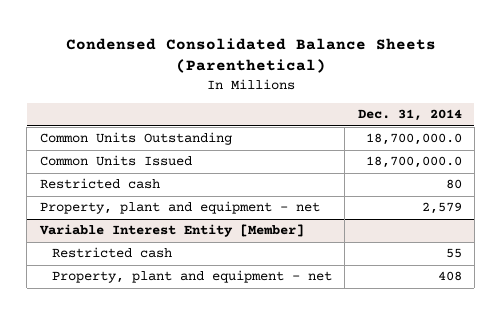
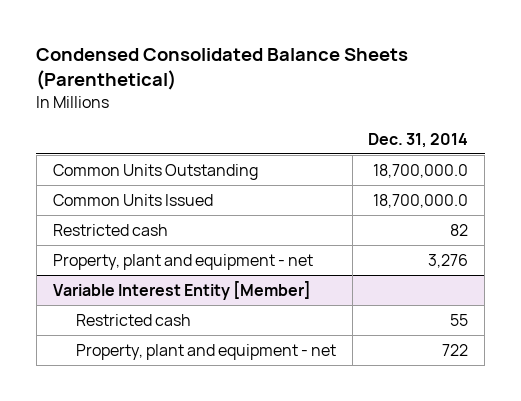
[445,179,462,190] 80 -> [450,223,469,236] 82
[421,202,462,215] 2,579 -> [428,253,469,268] 3,276
[437,271,462,282] 408 -> [442,343,469,356] 722

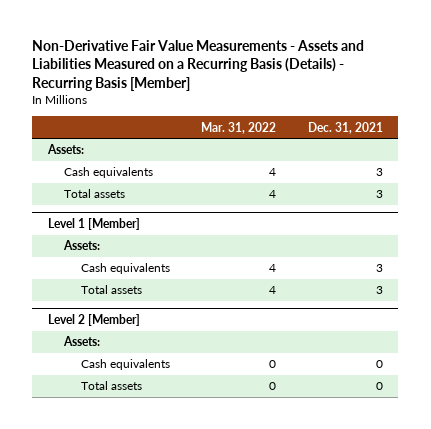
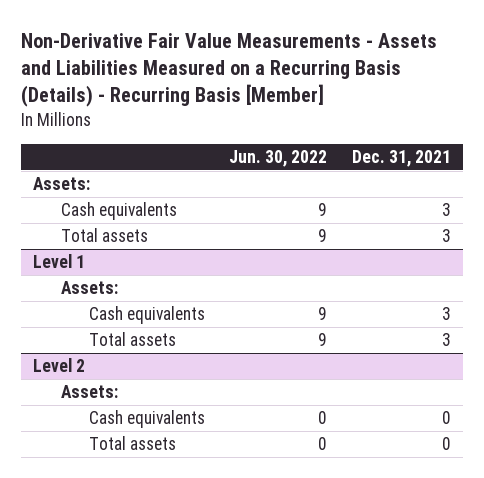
[201,121,277,134] Mar. 31, 2022 -> none
none -> [229,150,328,168] Jun. 30, 2022
[47,217,140,230] Level 1 [Member] -> [32,254,85,269] Level 1
[47,313,140,326] Level 2 [Member] -> [32,358,85,373] Level 2

